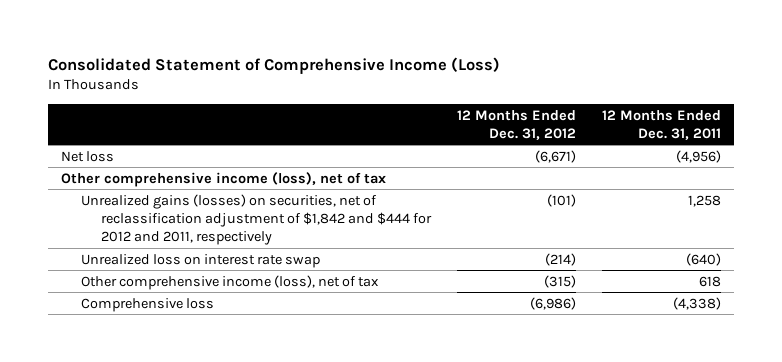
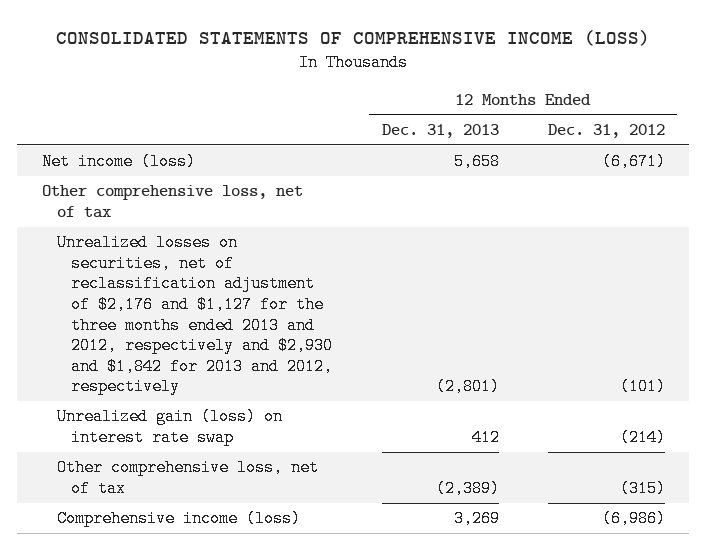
[47,57,500,75] Consolidated Statement of Comprehensive Income (Loss) -> [56,29,651,46] CONSOLIDATED STATEMENTS OF COMPREHENSIVE INCOME (LOSS)
[601,109,721,140] 12 Months Ended Dec. 31, 2011 -> none
none -> [381,123,499,138] Dec. 31, 2013
[60,150,114,162] Net loss -> [41,153,196,171] Net income (loss)
[60,171,386,187] Other comprehensive income (loss), net of tax -> [41,185,303,218] Other comprehensive loss, net of tax
[80,193,432,246] Unrealized gains (losses) on securities, net of reclassification adjustment of $1,842 and $444 for 2012 and 2011, respectively -> [56,234,334,396] Unrealized losses on securities, net of reclassification adjustment of $2,176 and $1,127 for the three months ended 2013 and 2012, respectively and $2,930 and $1,842 for 2013 and 2012, respectively
[80,253,320,268] Unrealized loss on interest rate swap -> [56,408,283,446] Unrealized gain (loss) on interest rate swap
[80,274,379,290] Other comprehensive income (loss), net of tax -> [56,459,319,497] Other comprehensive loss, net of tax
[80,297,214,312] Comprehensive loss -> [56,510,301,528] Comprehensive income (loss)

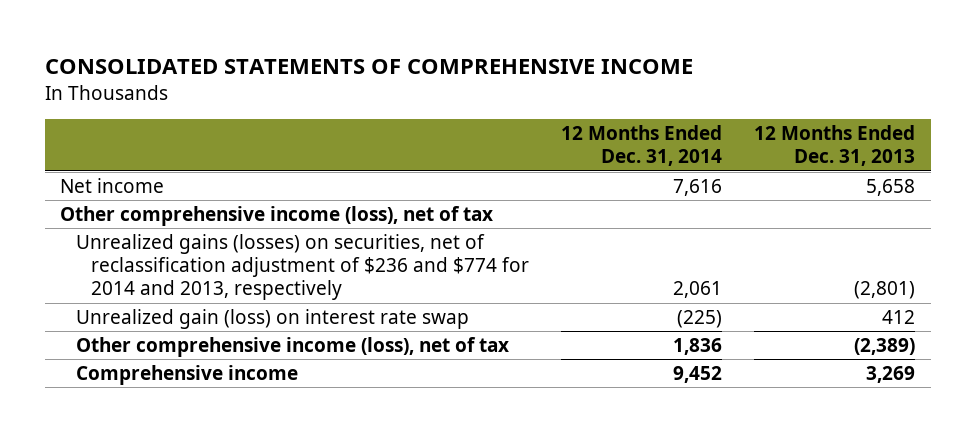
[56,29,651,46] CONSOLIDATED STATEMENTS OF COMPREHENSIVE INCOME (LOSS) -> [44,59,693,75] CONSOLIDATED STATEMENTS OF COMPREHENSIVE INCOME
[547,123,665,138] Dec. 31, 2012 -> none
none -> [560,125,722,167] 12 Months Ended Dec. 31, 2014
[41,153,196,171] Net income (loss) -> [60,178,165,194] Net income
[41,185,303,218] Other comprehensive loss, net of tax -> [60,206,494,227] Other comprehensive income (loss), net of tax
[56,234,334,396] Unrealized losses on securities, net of reclassification adjustment of $2,176 and $1,127 for the three months ended 2013 and 2012, respectively and $2,930 and $1,842 for 2013 and 2012, respectively -> [75,234,530,301] Unrealized gains (losses) on securities, net of reclassification adjustment of $236 and $774 for 2014 and 2013, respectively
[56,459,319,497] Other comprehensive loss, net of tax -> [75,337,509,358] Other comprehensive income (loss), net of tax
[56,510,301,528] Comprehensive income (loss) -> [75,365,298,386] Comprehensive income

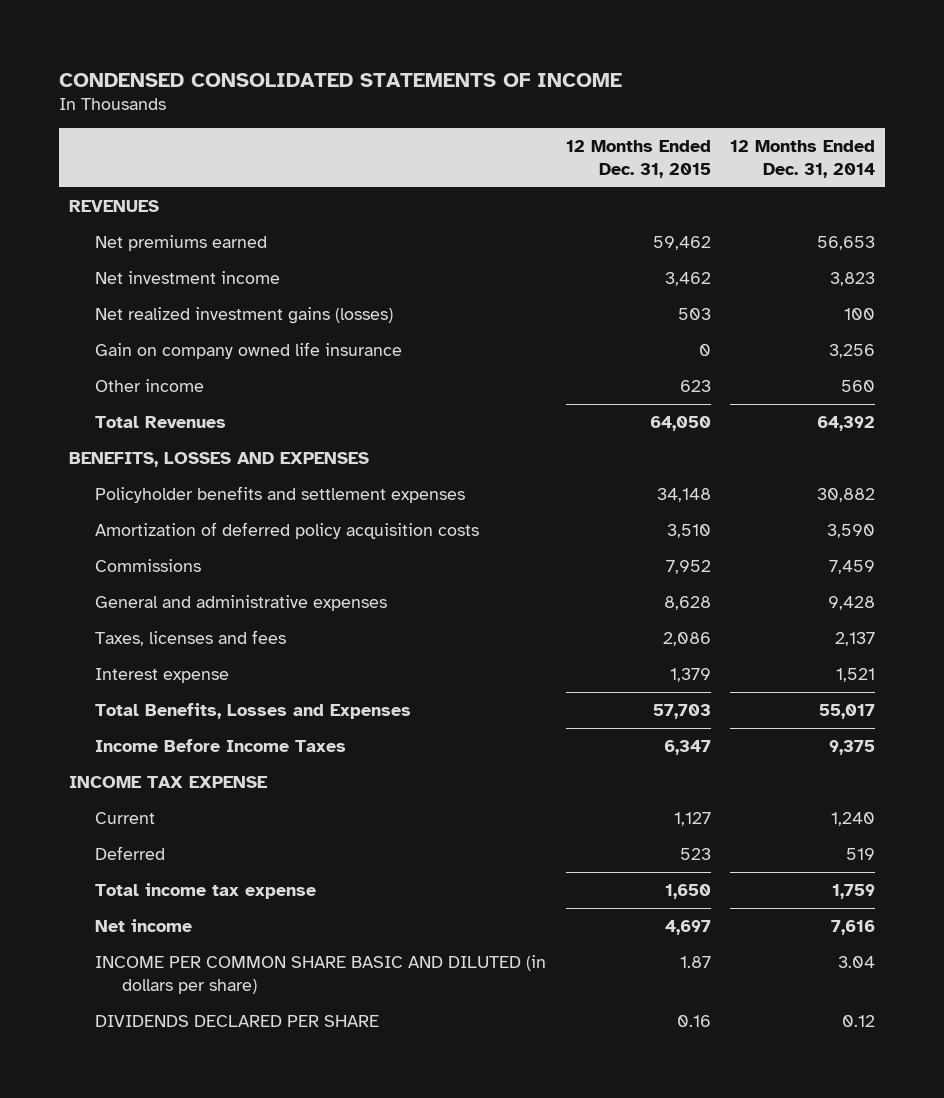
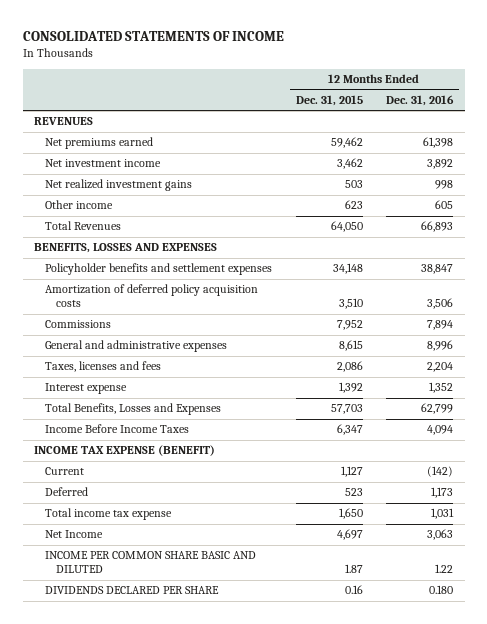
[59,72,623,87] CONDENSED CONSOLIDATED STATEMENTS OF INCOME -> [22,31,284,42] CONSOLIDATED STATEMENTS OF INCOME
[730,139,876,178] 12 Months Ended Dec. 31, 2014 -> none
none -> [385,95,454,107] Dec. 31, 2016
[95,341,403,359] Gain on company owned life insurance -> none
[95,306,394,324] Net realized investment gains (losses) -> [45,179,193,192] Net realized investment gains
[663,595,711,610] 8,628 -> [338,340,363,352] 8,615
[669,667,711,682] 1,379 -> [338,382,363,394] 1,392
[68,775,268,788] INCOME TAX EXPENSE -> [34,445,216,457] INCOME TAX EXPENSE (BENEFIT)
[95,918,193,932] Net income -> [45,530,104,539] Net Income
[95,954,547,994] INCOME PER COMMON SHARE BASIC AND DILUTED (in dollars per share) -> [45,551,257,574] INCOME PER COMMON SHARE BASIC AND DILUTED

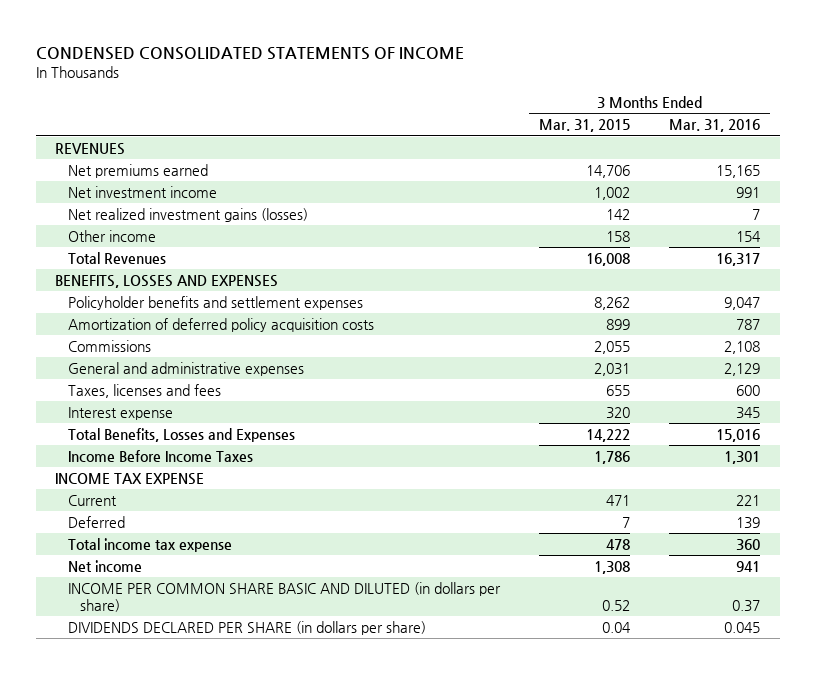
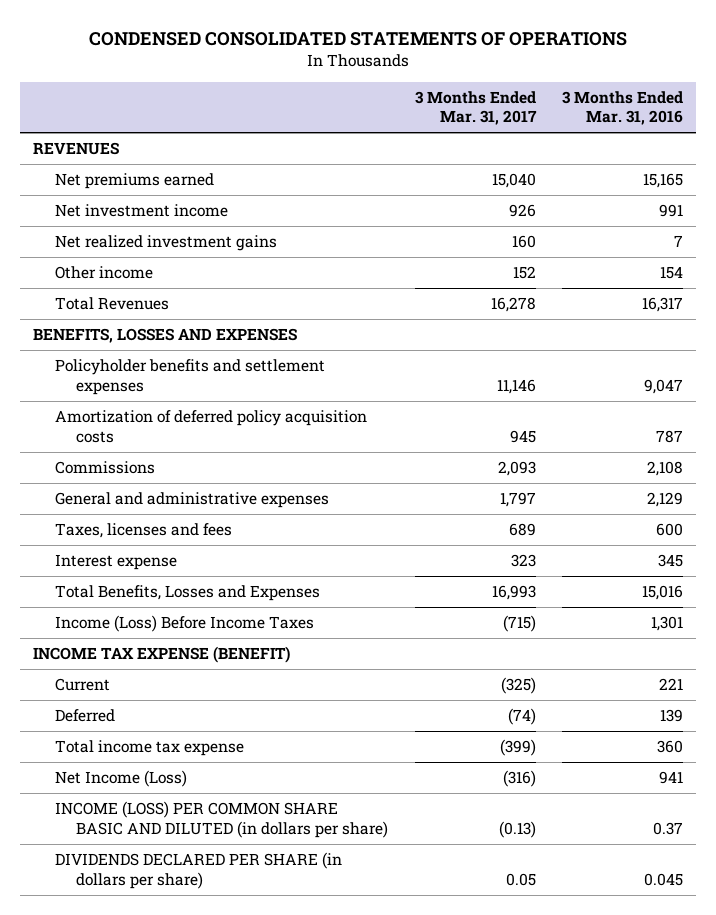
[35,46,464,60] CONDENSED CONSOLIDATED STATEMENTS OF INCOME -> [89,31,628,46] CONDENSED CONSOLIDATED STATEMENTS OF OPERATIONS
[539,119,631,133] Mar. 31, 2015 -> none
none -> [414,90,537,126] 3 Months Ended Mar. 31, 2017
[67,208,308,223] Net realized investment gains (losses) -> [54,235,277,252] Net realized investment gains
[67,450,253,463] Income Before Income Taxes -> [54,615,314,633] Income (Loss) Before Income Taxes
[55,473,205,486] INCOME TAX EXPENSE -> [33,646,291,664] INCOME TAX EXPENSE (BENEFIT)
[67,560,142,573] Net income -> [54,770,187,788] Net Income (Loss)
[67,582,501,612] INCOME PER COMMON SHARE BASIC AND DILUTED (in dollars per share) -> [54,801,389,838] INCOME (LOSS) PER COMMON SHARE BASIC AND DILUTED (in dollars per share)

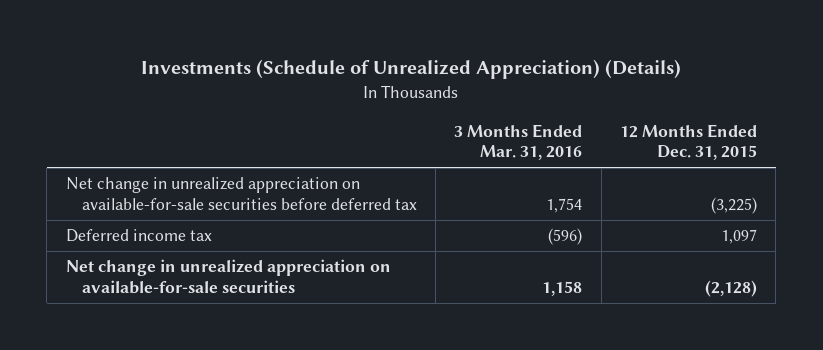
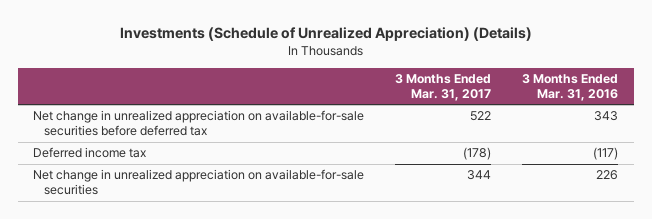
[620,123,758,161] 12 Months Ended Dec. 31, 2015 -> none
none -> [395,73,492,102] 3 Months Ended Mar. 31, 2017
[546,198,583,214] 1,754 -> [594,111,619,122] 343
[548,228,583,246] (596) -> [593,147,619,161] (117)
[542,281,583,297] 1,158 -> [596,170,619,181] 226

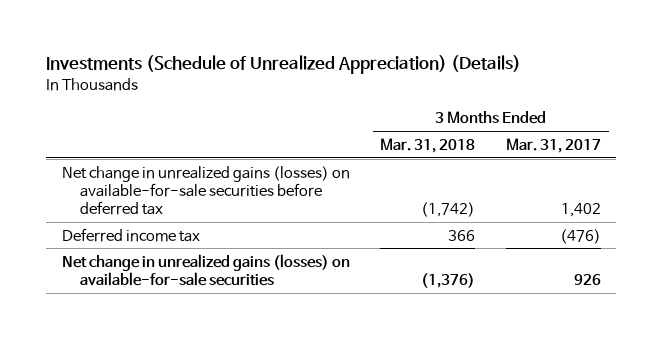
[522,73,619,102] 3 Months Ended Mar. 31, 2016 -> none
none -> [380,137,476,153] Mar. 31, 2018
[33,110,365,137] Net change in unrealized appreciation on available-for-sale securities before deferred tax -> [61,165,350,216] Net change in unrealized gains (losses) on available-for-sale securities before deferred tax
[470,111,492,122] 522 -> [560,203,601,218] 1,402
[463,147,492,161] (178) -> [559,228,601,244] (476)
[33,169,365,196] Net change in unrealized appreciation on available-for-sale securities -> [61,253,350,286] Net change in unrealized gains (losses) on available-for-sale securities
[467,170,492,181] 344 -> [573,273,601,285] 926

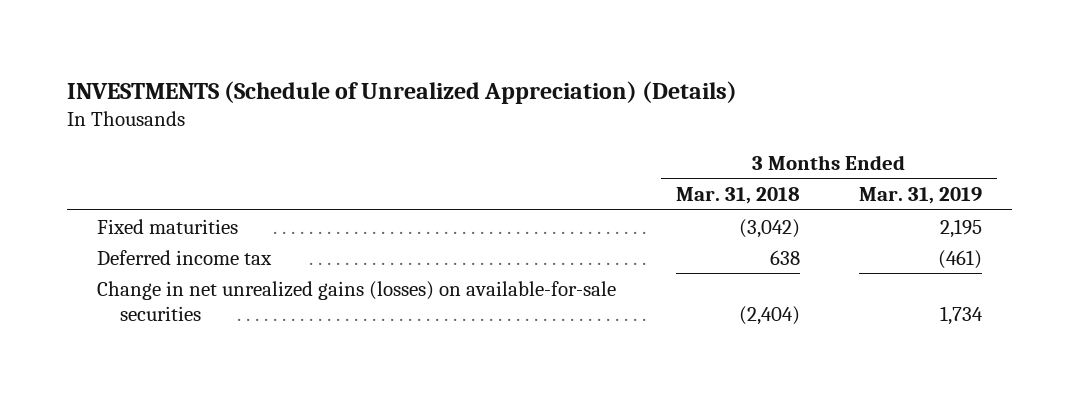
[46,55,522,75] Investments (Schedule of Unrealized Appreciation) (Details) -> [66,80,737,104] INVESTMENTS (Schedule of Unrealized Appreciation) (Details)
[505,137,601,153] Mar. 31, 2017 -> none
none -> [859,186,983,204] Mar. 31, 2019
[61,165,350,216] Net change in unrealized gains (losses) on available-for-sale securities before deferred tax -> none
none -> [96,218,238,234] Fixed maturities
[448,229,476,241] 366 -> [769,249,800,265] 638
[61,253,350,286] Net change in unrealized gains (losses) on available-for-sale securities -> [96,280,616,322] Change in net unrealized gains (losses) on available-for-sale securities
[421,272,476,288] (1,376) -> [738,306,800,326] (2,404)

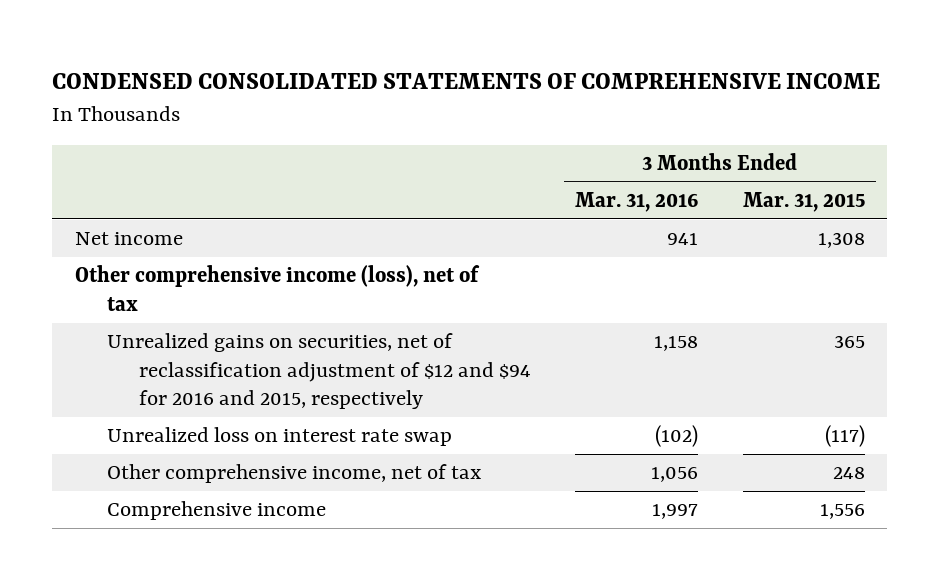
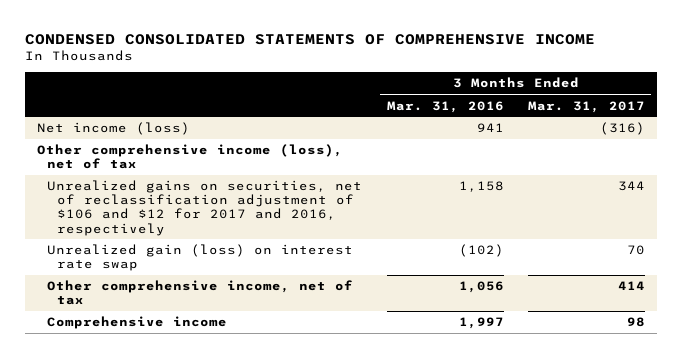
[742,192,865,213] Mar. 31, 2015 -> none
none -> [527,100,645,113] Mar. 31, 2017
[74,232,183,246] Net income -> [37,122,191,136] Net income (loss)
[106,333,531,410] Unrealized gains on securities, net of reclassification adjustment of $12 and $94 for 2016 and 2015, respectively -> [47,180,363,236] Unrealized gains on securities, net of reclassification adjustment of $106 and $12 for 2017 and 2016, respectively
[106,427,452,447] Unrealized loss on interest rate swap -> [47,244,354,272] Unrealized gain (loss) on interest rate swap

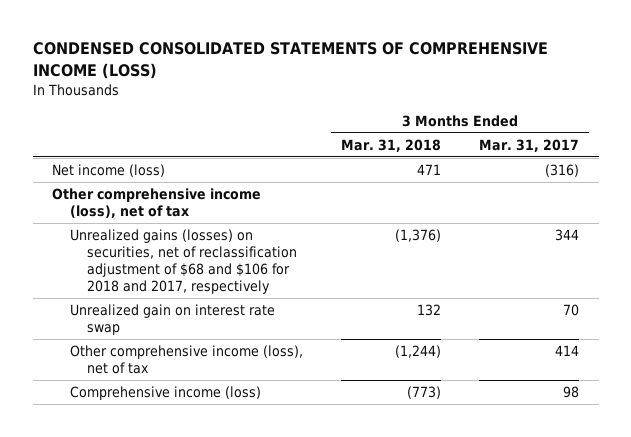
[25,33,596,45] CONDENSED CONSOLIDATED STATEMENTS OF COMPREHENSIVE INCOME -> [32,42,548,80] CONDENSED CONSOLIDATED STATEMENTS OF COMPREHENSIVE INCOME (LOSS)
[386,100,504,113] Mar. 31, 2016 -> none
none -> [340,138,441,152] Mar. 31, 2018
[47,180,363,236] Unrealized gains on securities, net of reclassification adjustment of $106 and $12 for 2017 and 2016, respectively -> [69,229,298,294] Unrealized gains (losses) on securities, net of reclassification adjustment of $68 and $106 for 2018 and 2017, respectively
[47,244,354,272] Unrealized gain (loss) on interest rate swap -> [69,304,275,336] Unrealized gain on interest rate swap
[47,280,354,306] Other comprehensive income, net of tax -> [69,345,303,375] Other comprehensive income (loss), net of tax
[47,316,228,330] Comprehensive income -> [69,386,261,401] Comprehensive income (loss)

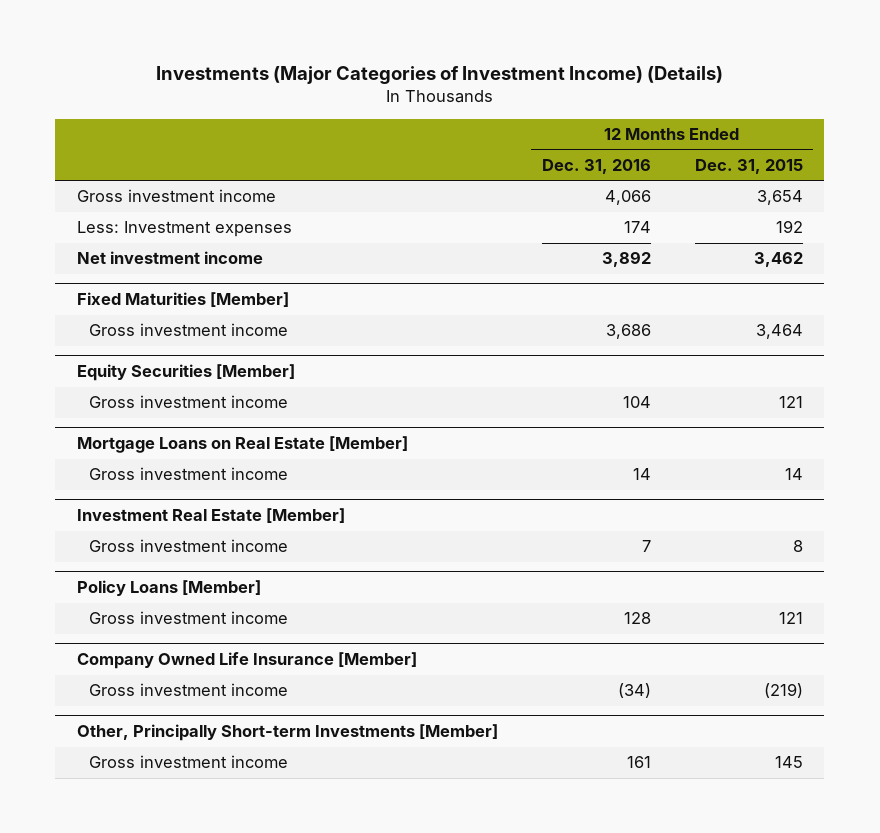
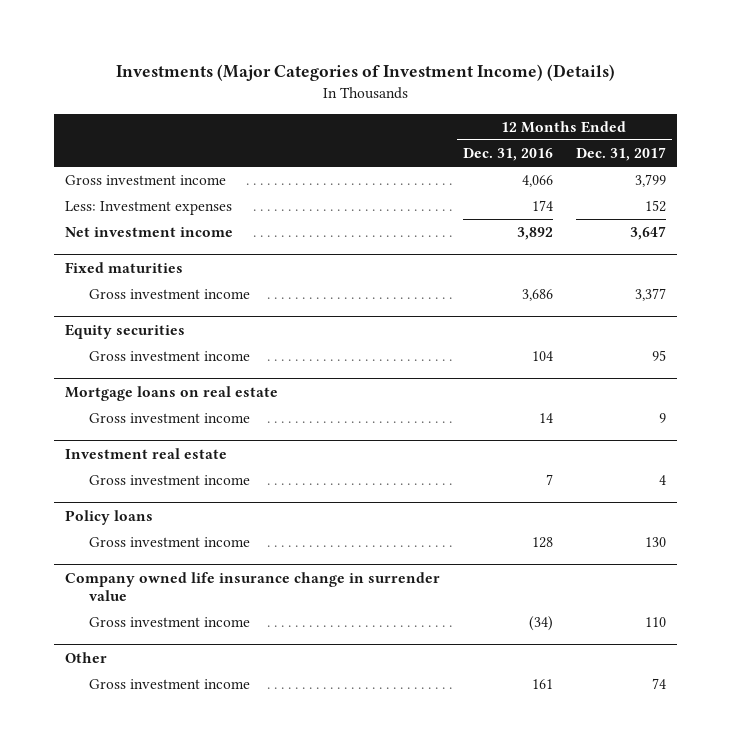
[694,158,803,174] Dec. 31, 2015 -> none
none -> [575,147,666,162] Dec. 31, 2017
[77,292,290,308] Fixed Maturities [Member] -> [65,261,184,273] Fixed maturities
[77,364,296,382] Equity Securities [Member] -> [65,323,186,339] Equity securities
[77,436,409,454] Mortgage Loans on Real Estate [Member] -> [65,385,279,401] Mortgage loans on real estate
[77,508,346,524] Investment Real Estate [Member] -> [65,447,228,459] Investment real estate
[77,580,262,597] Policy Loans [Member] -> [65,509,154,525] Policy loans
[77,652,418,670] Company Owned Life Insurance [Member] -> [65,571,441,602] Company owned life insurance change in surrender value
[77,724,499,742] Other, Principally Short-term Investments [Member] -> [65,651,108,663] Other

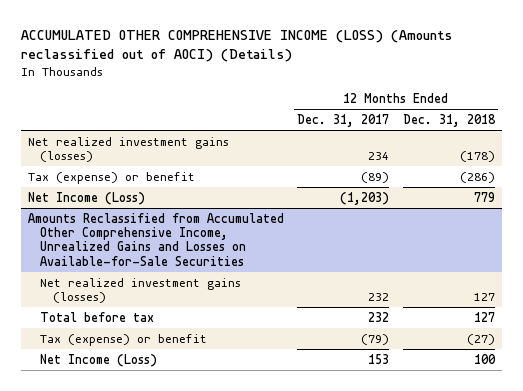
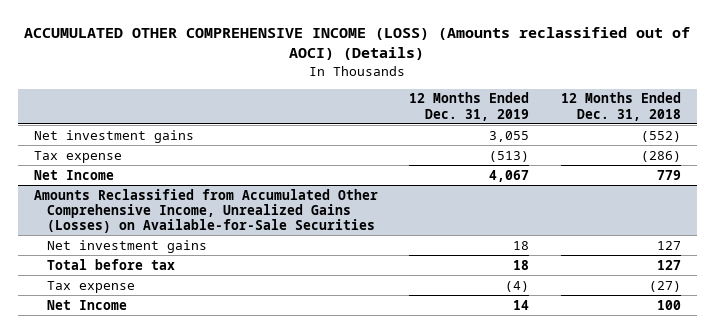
[297,114,390,128] Dec. 31, 2017 -> none
none -> [409,92,530,121] 12 Months Ended Dec. 31, 2019
[27,136,229,163] Net realized investment gains (losses) -> [33,129,194,143] Net investment gains
[460,151,496,163] (178) -> [641,130,682,142] (552)
[27,171,195,184] Tax (expense) or benefit -> [33,150,122,163] Tax expense
[27,191,145,205] Net Income (Loss) -> [33,169,114,180] Net Income
[27,212,284,266] Amounts Reclassified from Accumulated Other Comprehensive Income, Unrealized Gains and Losses on Available-for-Sale Securities -> [33,188,378,234] Amounts Reclassified from Accumulated Other Comprehensive Income, Unrealized Gains (Losses) on Available-for-Sale Securities
[40,277,242,304] Net realized investment gains (losses) -> [46,239,207,253] Net investment gains
[40,333,208,346] Tax (expense) or benefit -> [46,280,135,293] Tax expense
[40,353,158,367] Net Income (Loss) -> [46,299,127,310] Net Income

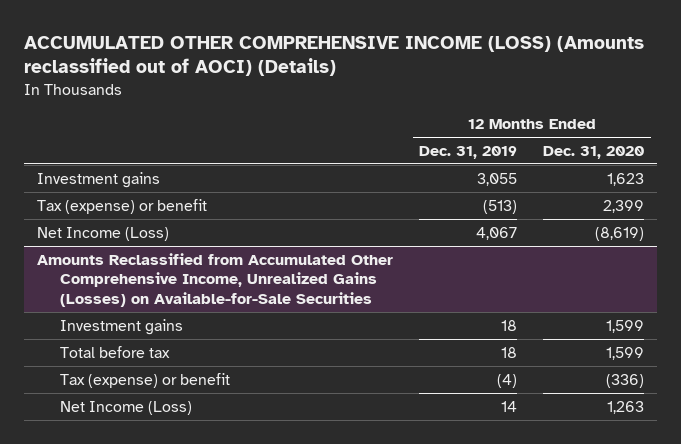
[561,92,682,121] 12 Months Ended Dec. 31, 2018 -> none
none -> [543,146,645,160] Dec. 31, 2020
[33,129,194,143] Net investment gains -> [37,171,161,188] Investment gains
[33,150,122,163] Tax expense -> [37,198,208,214] Tax (expense) or benefit
[33,169,114,180] Net Income -> [37,226,170,241] Net Income (Loss)
[46,239,207,253] Net investment gains -> [59,318,183,335] Investment gains
[46,280,135,293] Tax expense -> [59,372,230,388] Tax (expense) or benefit
[46,299,127,310] Net Income -> [59,400,192,415] Net Income (Loss)

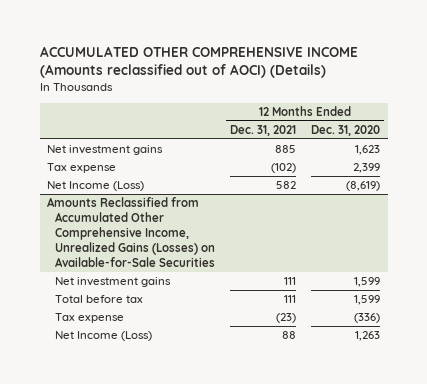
[24,35,645,77] ACCUMULATED OTHER COMPREHENSIVE INCOME (LOSS) (Amounts reclassified out of AOCI) (Details) -> [39,46,358,79] ACCUMULATED OTHER COMPREHENSIVE INCOME (Amounts reclassified out of AOCI) (Details)
[419,146,518,160] Dec. 31, 2019 -> none
none -> [230,124,297,136] Dec. 31, 2021
[37,171,161,188] Investment gains -> [47,145,164,156] Net investment gains
[37,198,208,214] Tax (expense) or benefit -> [47,163,117,174] Tax expense
[59,318,183,335] Investment gains -> [55,277,172,288] Net investment gains
[59,372,230,388] Tax (expense) or benefit -> [55,313,125,324] Tax expense

